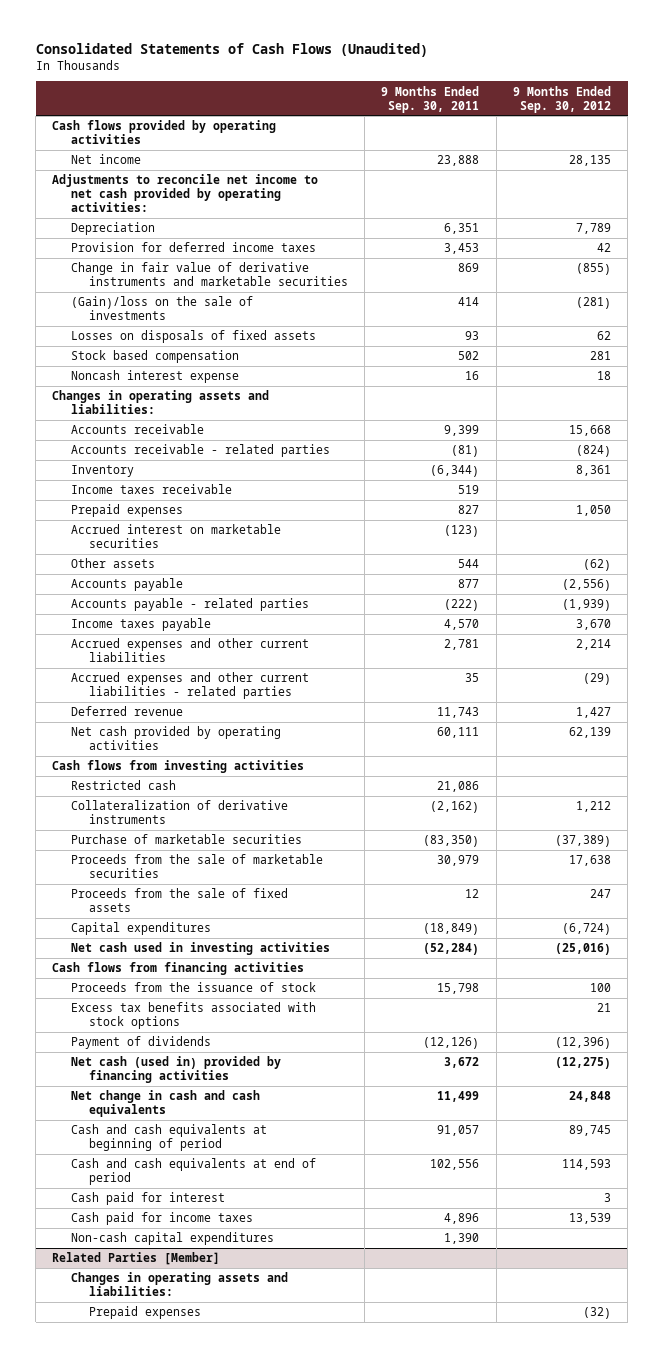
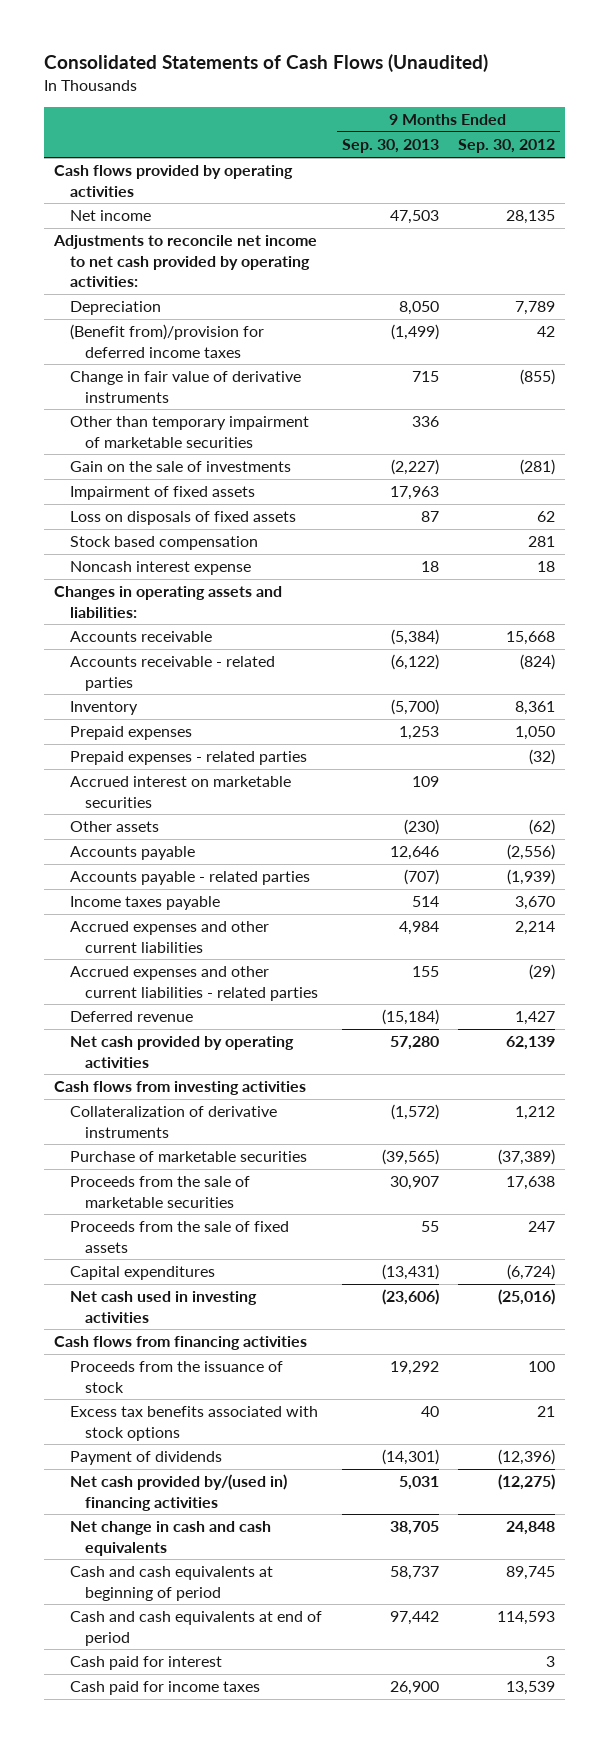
[381,85,480,113] 9 Months Ended Sep. 30, 2011 -> none
none -> [341,139,439,154] Sep. 30, 2013
[70,242,316,253] Provision for deferred income taxes -> [69,324,264,358] (Benefit from)/provision for deferred income taxes
[70,262,348,287] Change in fair value of derivative instruments and marketable securities -> [69,371,301,403] Change in fair value of derivative instruments
none -> [69,416,309,448] Other than temporary impairment of marketable securities
[70,296,253,321] (Gain)/loss on the sale of investments -> [69,461,291,473] Gain on the sale of investments
none -> [69,486,255,501] Impairment of fixed assets
[70,330,316,344] Losses on disposals of fixed assets -> [69,511,296,526] Loss on disposals of fixed assets
[70,484,232,495] Income taxes receivable -> none
none -> [69,751,307,766] Prepaid expenses - related parties
[70,780,176,791] Restricted cash -> none
[70,1056,281,1084] Net cash (used in) provided by financing activities -> [69,1474,287,1511] Net cash provided by/(used in) financing activities
[70,1232,274,1246] Non-cash capital expenditures -> none
[52,1252,221,1266] Related Parties [Member] -> none
[70,1272,288,1297] Changes in operating assets and liabilities: -> none
[88,1306,201,1320] Prepaid expenses -> none

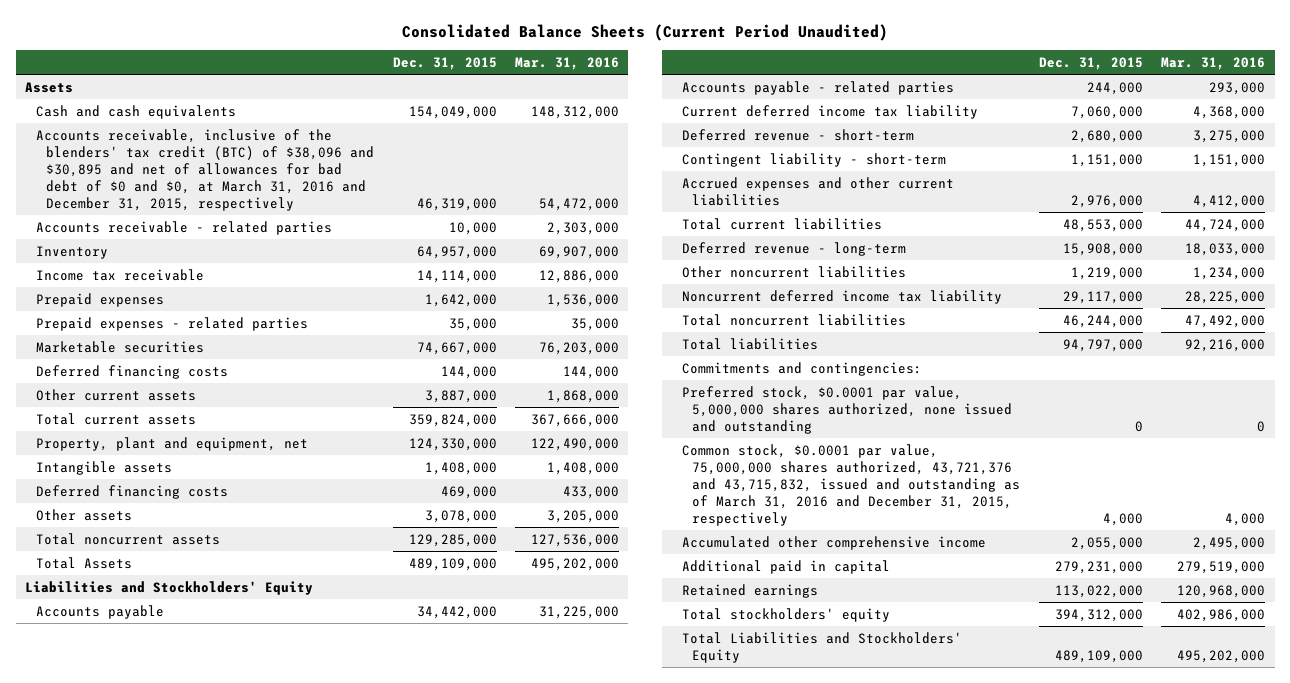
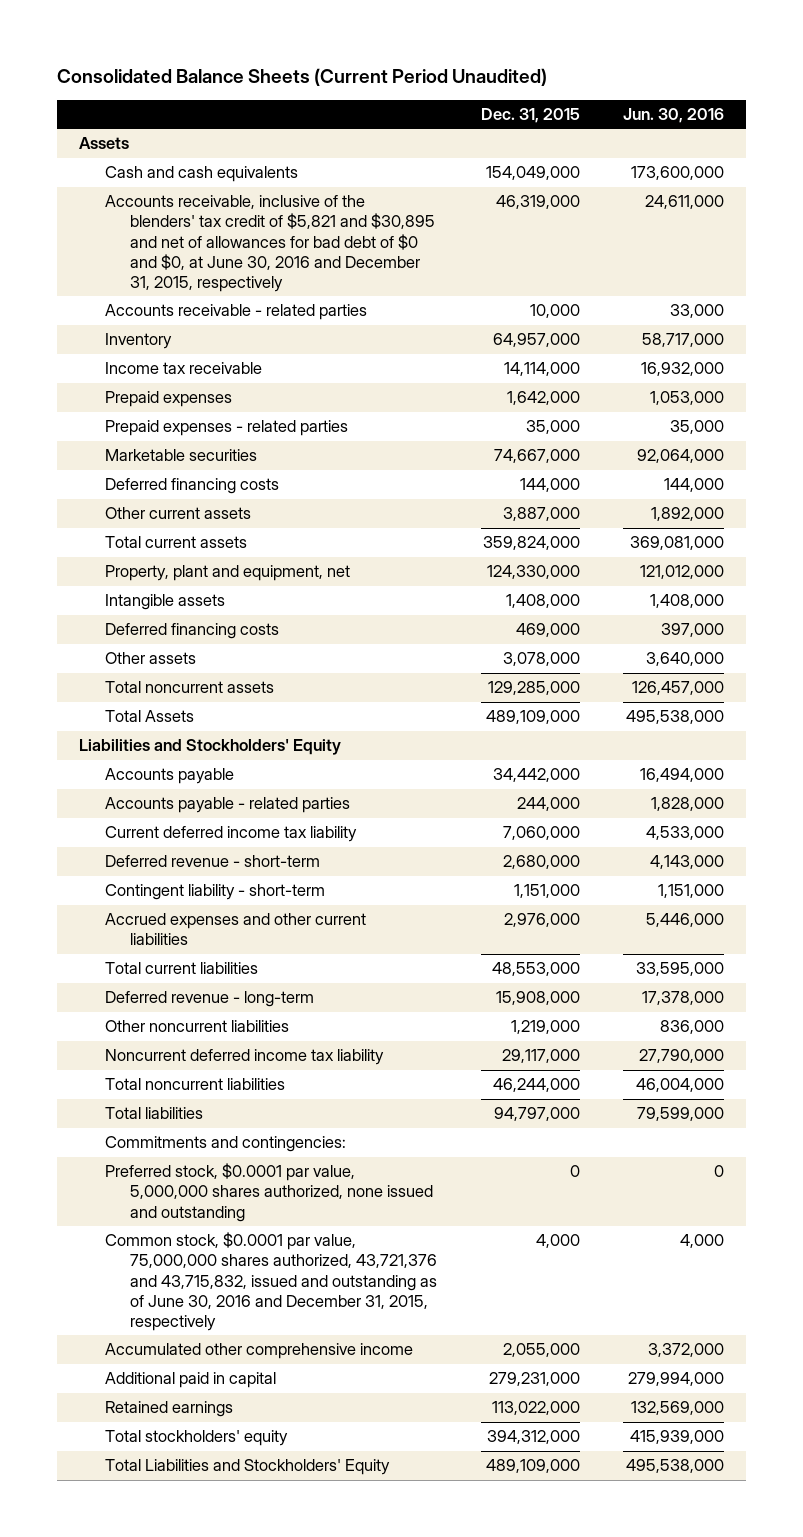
[515,56,620,70] Mar. 31, 2016 -> none
none -> [623,107,725,123] Jun. 30, 2016
[35,128,375,211] Accounts receivable, inclusive of the blenders' tax credit (BTC) of $38,096 and $30,895 and net of allowances for bad debt of $0 and $0, at March 31, 2016 and December 31, 2015, respectively -> [104,195,436,292] Accounts receivable, inclusive of the blenders' tax credit of $5,821 and $30,895 and net of allowances for bad debt of $0 and $0, at June 30, 2016 and December 31, 2015, respectively
[681,443,1021,526] Common stock, $0.0001 par value, 75,000,000 shares authorized, 43,721,376 and 43,715,832, issued and outstanding as of March 31, 2016 and December 31, 2015, respectively -> [104,1232,438,1331] Common stock, $0.0001 par value, 75,000,000 shares authorized, 43,721,376 and 43,715,832, issued and outstanding as of June 30, 2016 and December 31, 2015, respectively

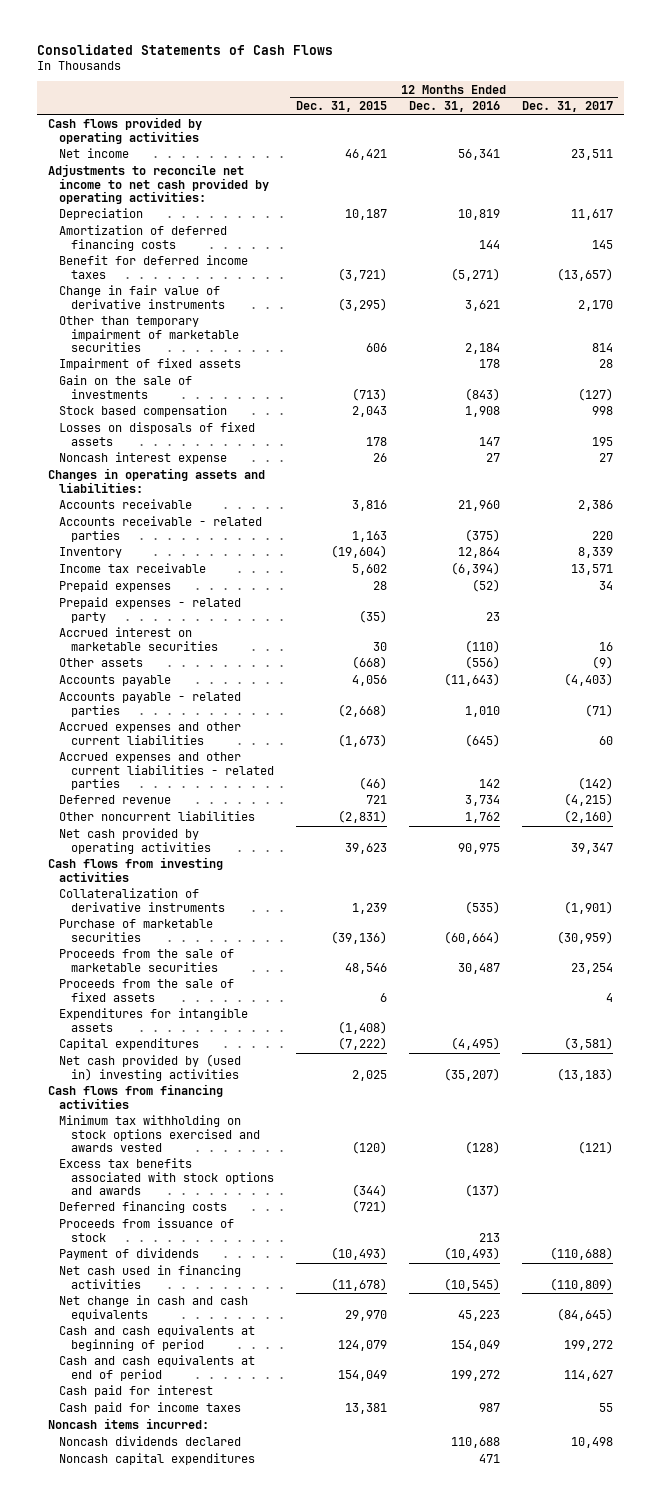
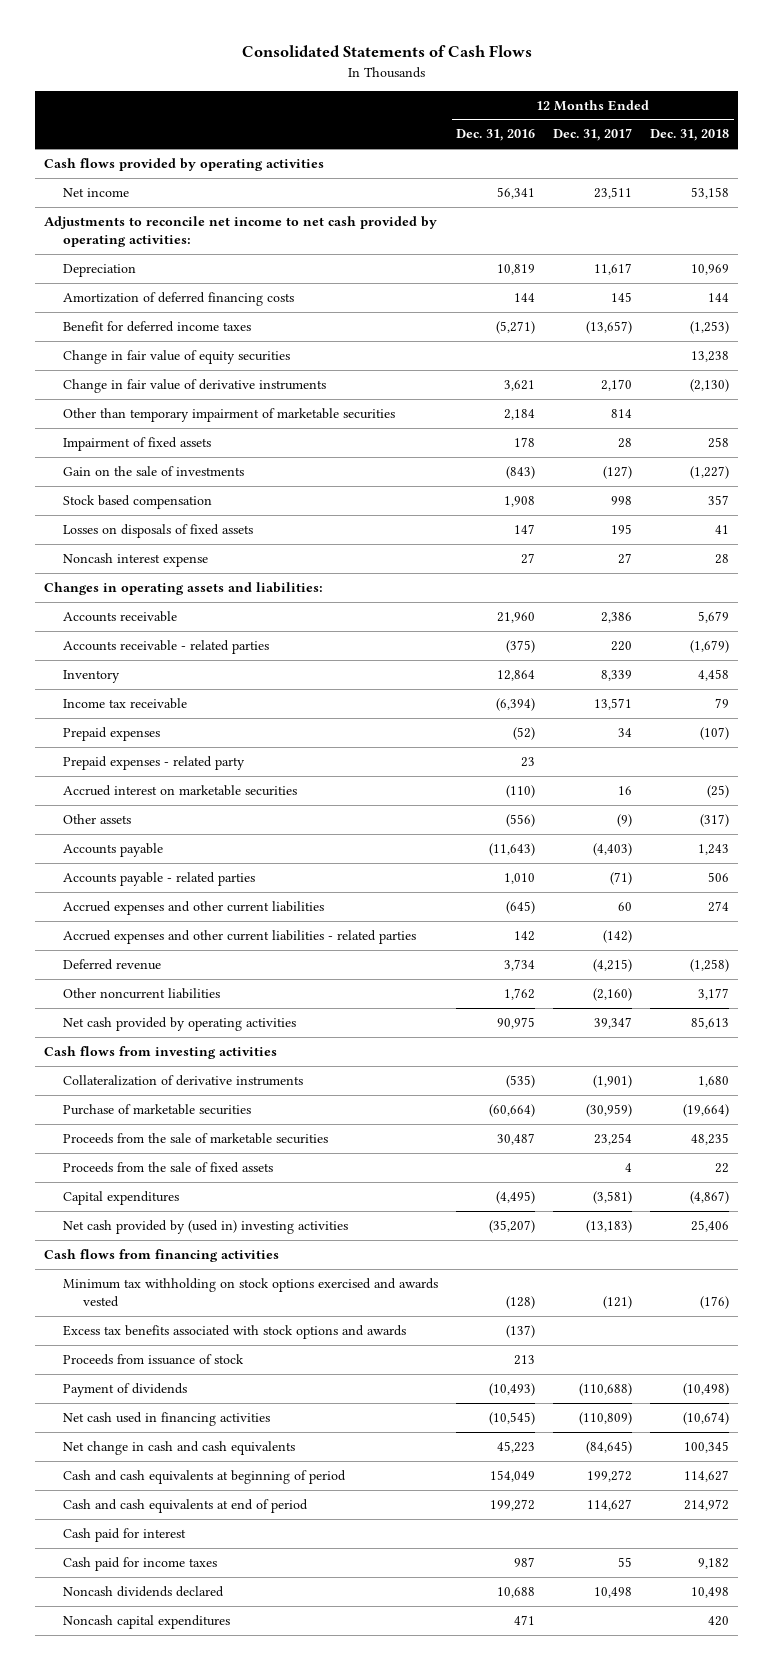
[295,101,387,113] Dec. 31, 2015 -> none
none -> [650,129,730,142] Dec. 31, 2018
none -> [63,349,291,364] Change in fair value of equity securities
[59,1008,249,1032] Expenditures for intangible assets -> none
[59,1201,228,1214] Deferred financing costs -> none
[48,1418,210,1430] Noncash items incurred: -> none
[450,1437,500,1449] 110,688 -> [497,1586,536,1598] 10,688

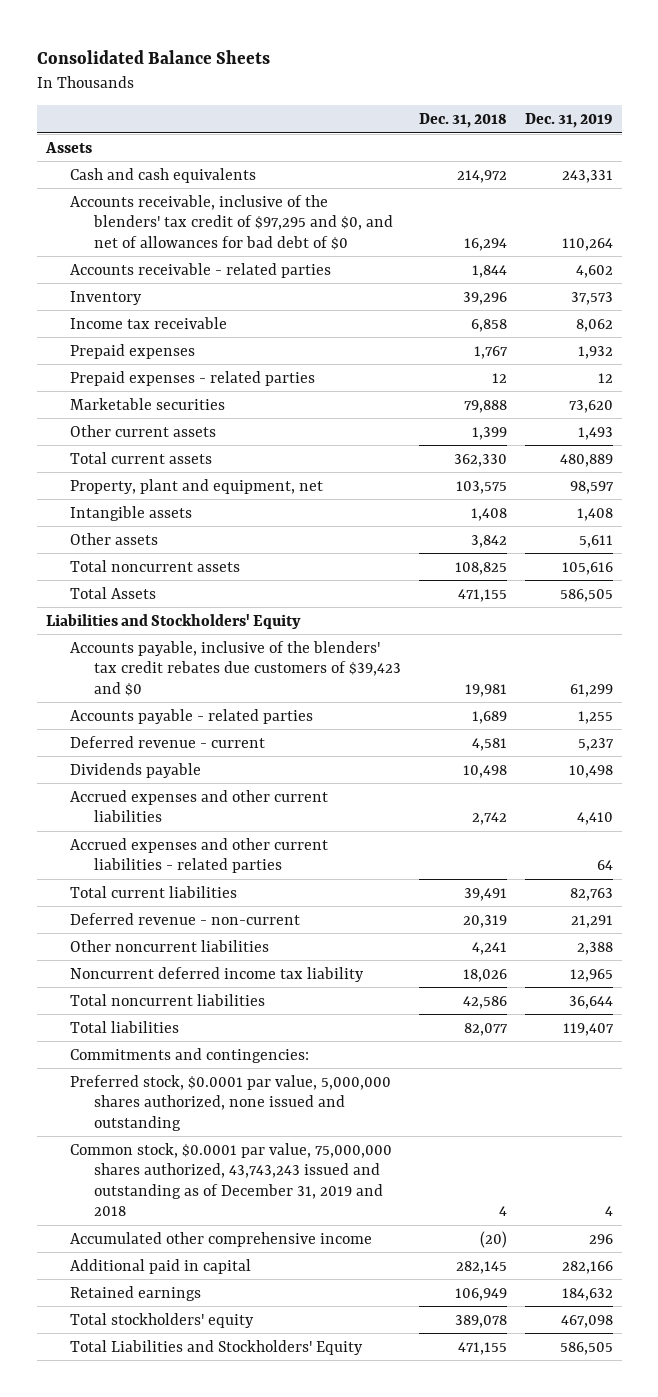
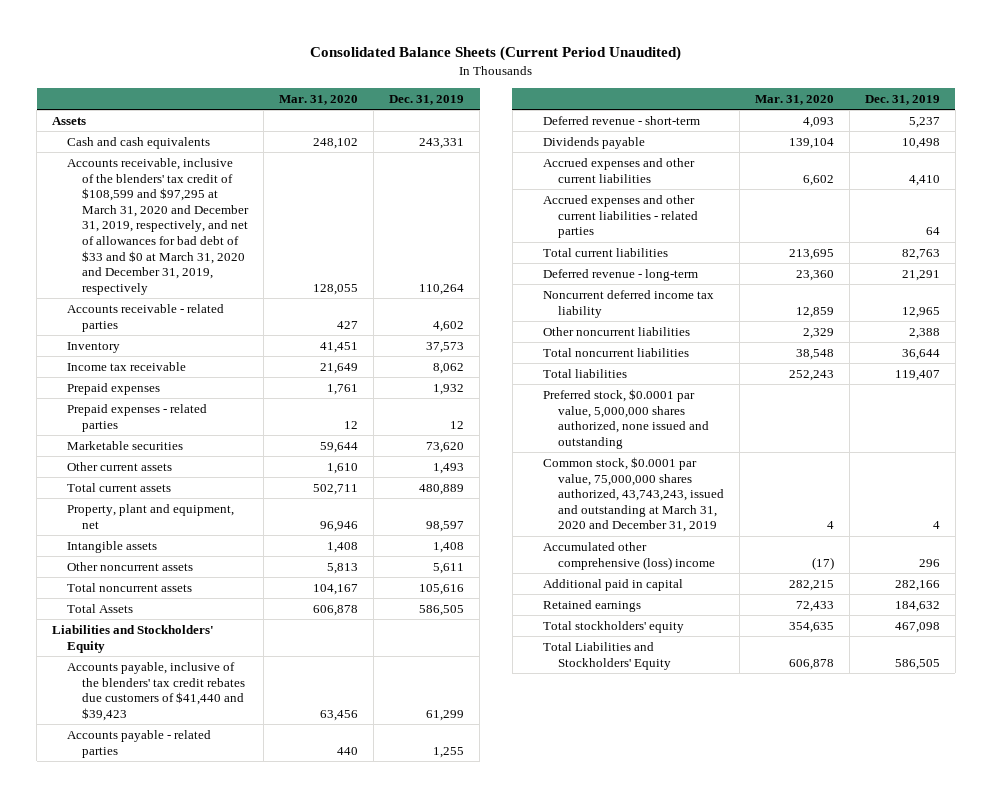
[36,50,270,65] Consolidated Balance Sheets -> [310,46,682,62] Consolidated Balance Sheets (Current Period Unaudited)
[419,112,508,128] Dec. 31, 2018 -> none
none -> [278,94,358,105] Mar. 31, 2020
[70,194,394,250] Accounts receivable, inclusive of the blenders' tax credit of $97,295 and $0, and net of allowances for bad debt of $0 -> [67,157,249,296] Accounts receivable, inclusive of the blenders' tax credit of $108,599 and $97,295 at March 31, 2020 and December 31, 2019, respectively, and net of allowances for bad debt of $33 and $0 at March 31, 2020 and December 31, 2019, respectively
[70,532,159,545] Other assets -> [67,561,194,571] Other noncurrent assets
[70,640,402,696] Accounts payable, inclusive of the blenders' tax credit rebates due customers of $39,423 and $0 -> [67,661,245,721] Accounts payable, inclusive of the blenders' tax credit rebates due customers of $41,440 and $39,423
[70,735,266,748] Deferred revenue - current -> [542,115,700,125] Deferred revenue - short-term
[70,912,301,925] Deferred revenue - non-current -> [542,268,698,281] Deferred revenue - long-term
[70,939,270,952] Other noncurrent liabilities -> [542,326,690,336] Other noncurrent liabilities
[70,1047,310,1063] Commitments and contingencies: -> none
[70,1142,393,1216] Common stock, $0.0001 par value, 75,000,000 shares authorized, 43,743,243 issued and outstanding as of December 31, 2019 and 2018 -> [542,456,724,533] Common stock, $0.0001 par value, 75,000,000 shares authorized, 43,743,243, issued and outstanding at March 31, 2020 and December 31, 2019
[70,1231,373,1247] Accumulated other comprehensive income -> [542,541,715,570] Accumulated other comprehensive (loss) income

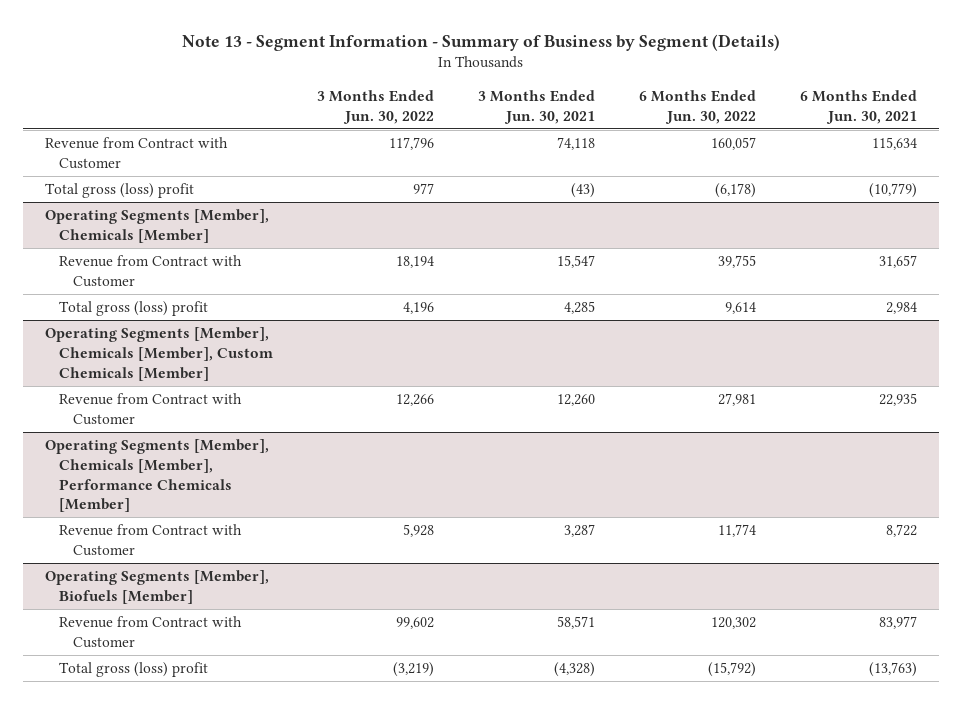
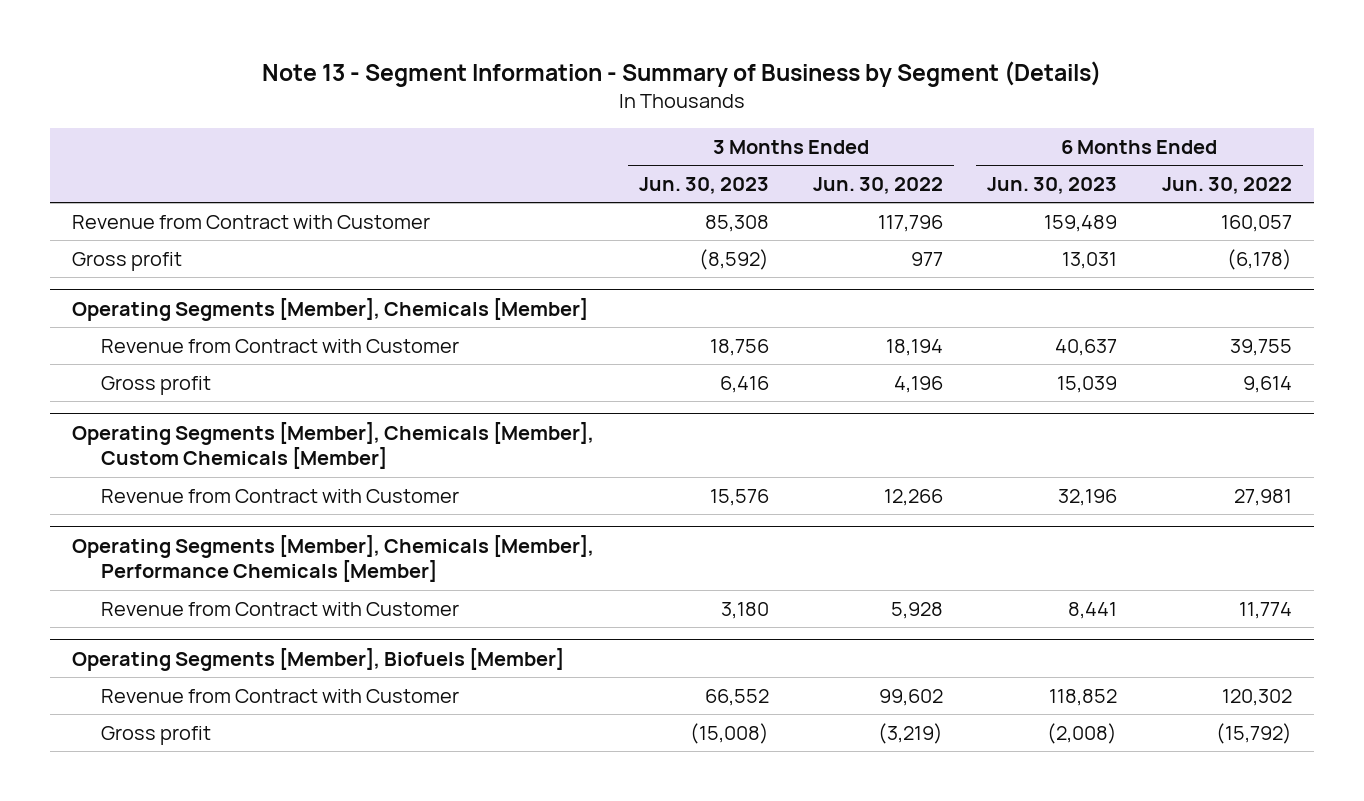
[478,89,596,124] 3 Months Ended Jun. 30, 2021 -> none
[800,89,918,124] 6 Months Ended Jun. 30, 2021 -> none
none -> [638,176,769,194] Jun. 30, 2023
none -> [987,176,1118,194] Jun. 30, 2023
[44,183,194,199] Total gross (loss) profit -> [72,251,183,271] Gross profit
[58,301,208,317] Total gross (loss) profit -> [100,375,211,395] Gross profit
[58,662,208,678] Total gross (loss) profit -> [100,725,211,745] Gross profit

